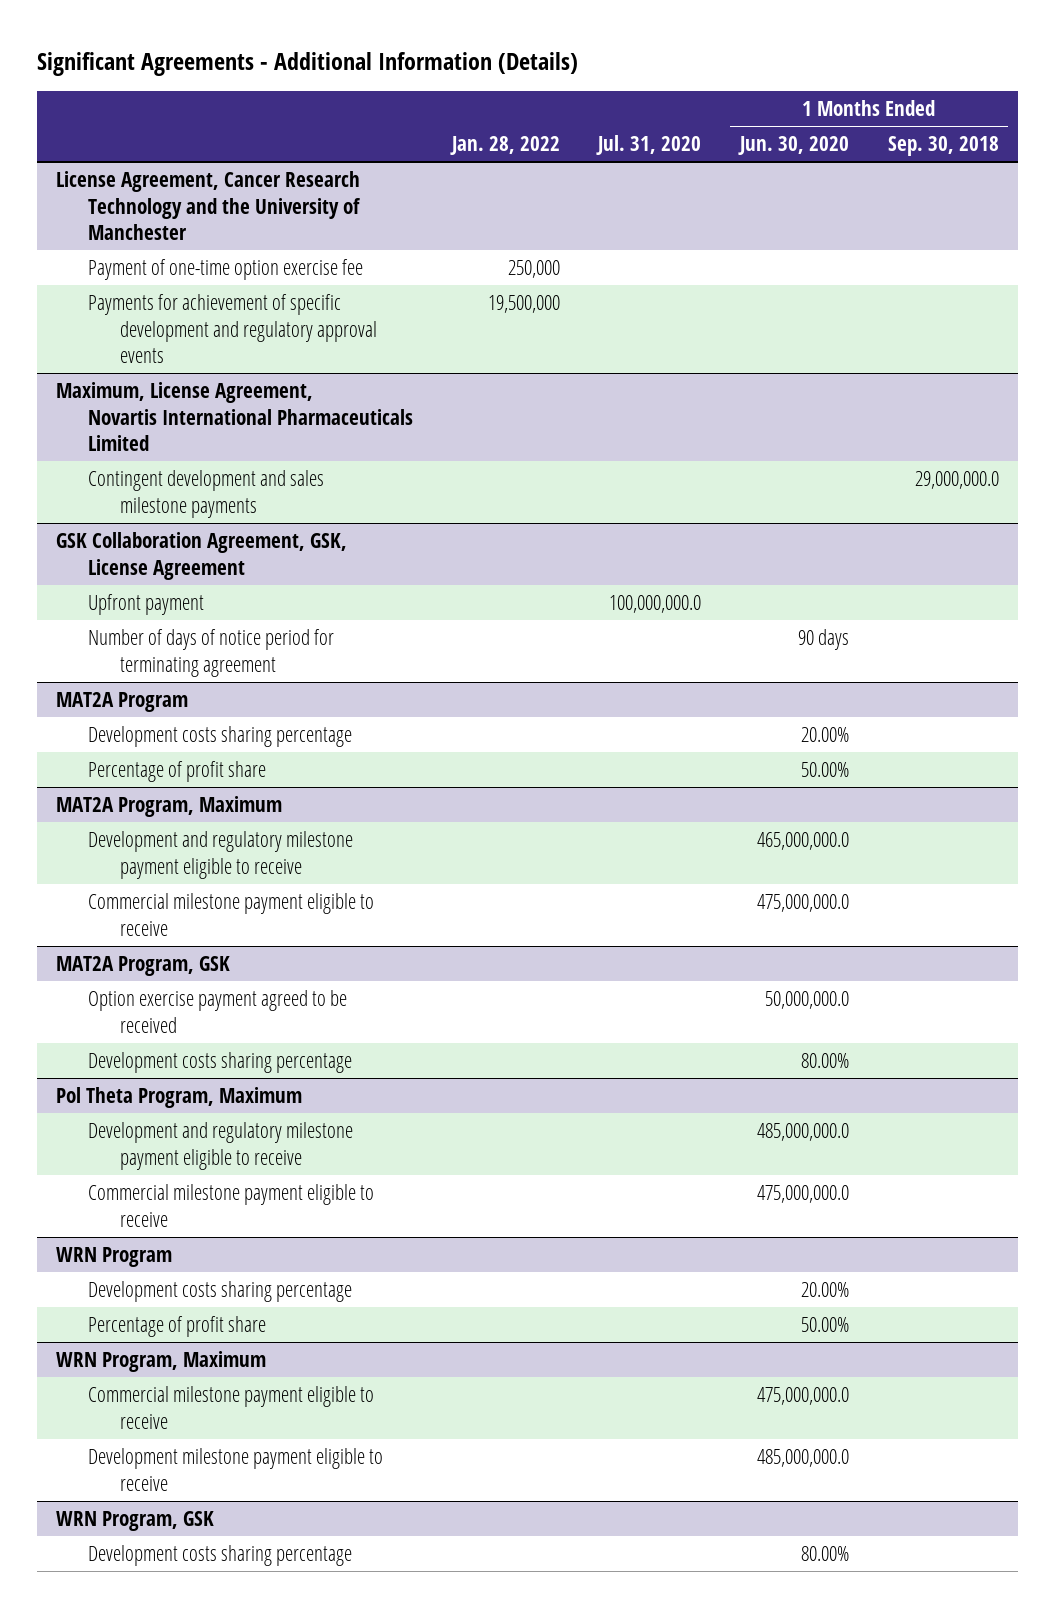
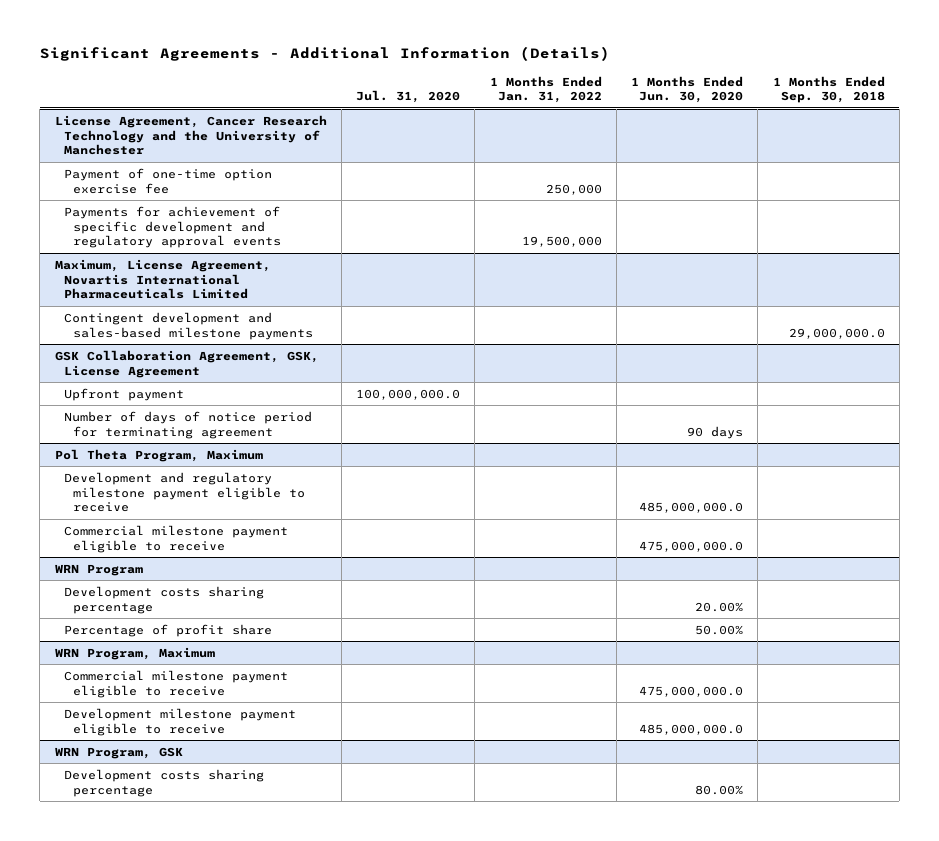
[449,136,560,156] Jan. 28, 2022 -> none
none -> [489,75,602,104] 1 Months Ended Jan. 31, 2022
[88,470,325,518] Contingent development and sales milestone payments -> [63,311,314,340] Contingent development and sales-based milestone payments
[56,692,189,713] MAT2A Program -> none
[88,726,353,748] Development costs sharing percentage -> none
[88,761,267,783] Percentage of profit share -> none
[56,796,283,818] MAT2A Program, Maximum -> none
[88,831,354,879] Development and regulatory milestone payment eligible to receive -> none
[88,893,375,936] Commercial milestone payment eligible to receive -> none
[56,956,231,977] MAT2A Program, GSK -> none
[88,990,348,1033] Option exercise payment agreed to be received -> none
[88,1052,353,1074] Development costs sharing percentage -> none

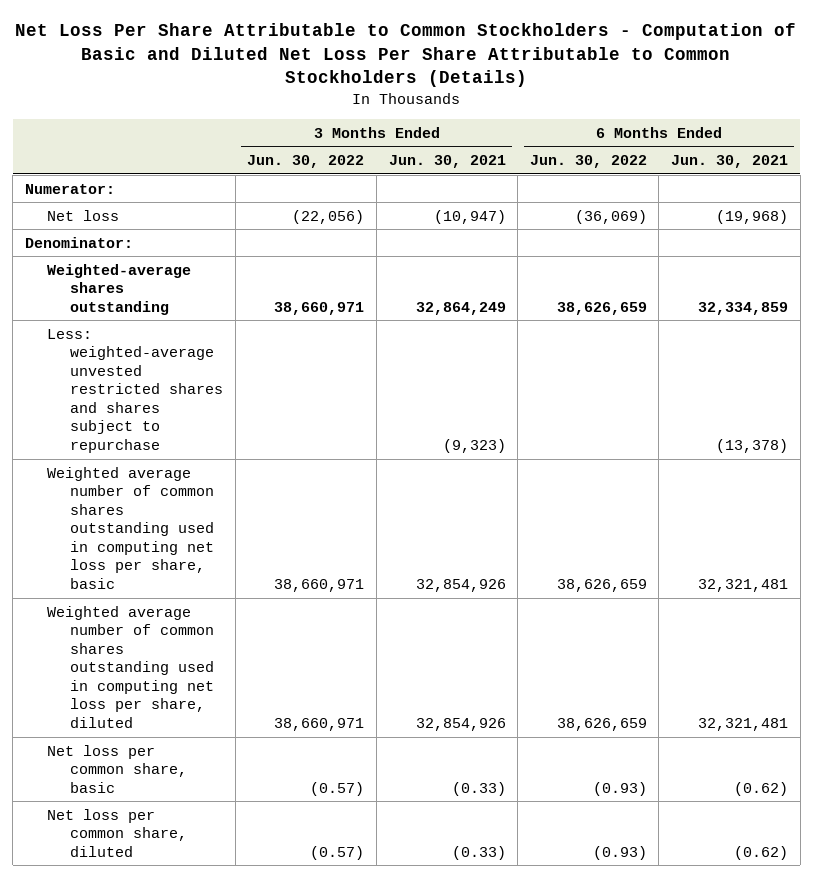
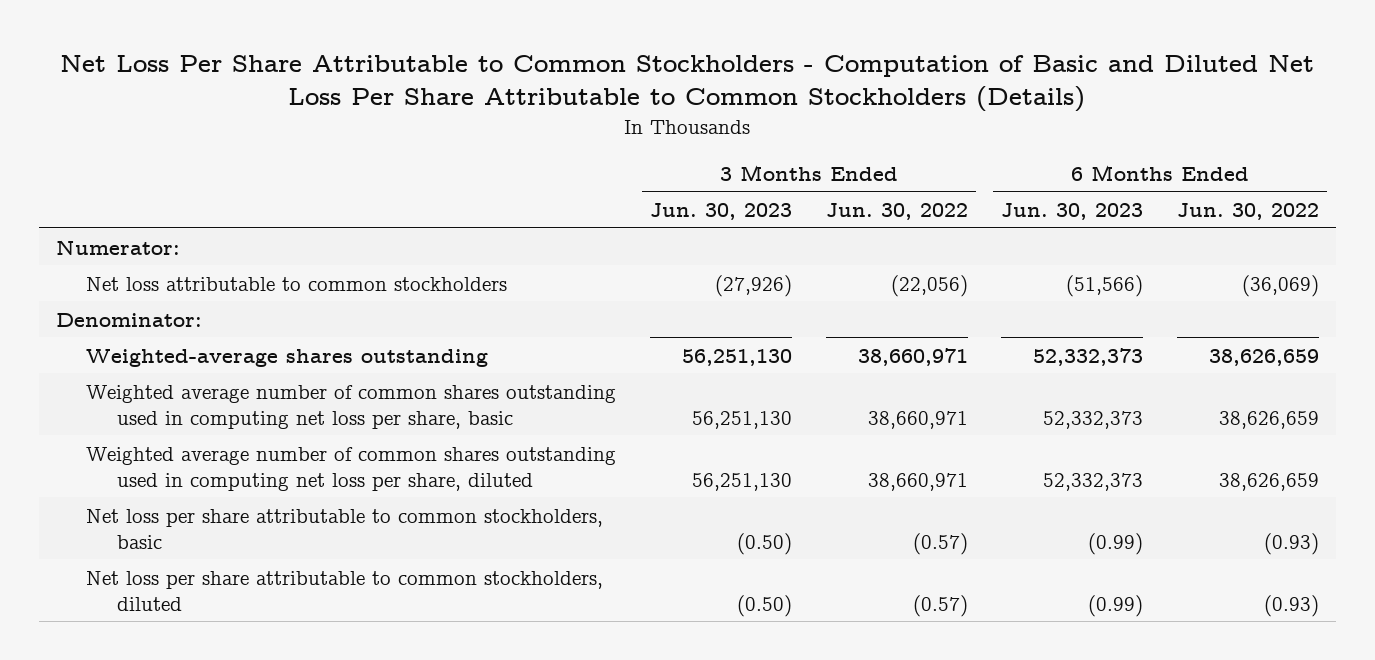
[388,155,506,169] Jun. 30, 2021 -> none
[671,155,789,169] Jun. 30, 2021 -> none
none -> [649,203,792,221] Jun. 30, 2023
none -> [1001,203,1144,221] Jun. 30, 2023
[47,209,120,221] Net loss -> [86,276,508,291] Net loss attributable to common stockholders
[47,328,224,453] Less: weighted-average unvested restricted shares and shares subject to repurchase -> none
[47,744,188,793] Net loss per common share, basic -> [86,508,604,549] Net loss per share attributable to common stockholders, basic
[47,808,188,857] Net loss per common share, diluted -> [86,570,604,611] Net loss per share attributable to common stockholders, diluted

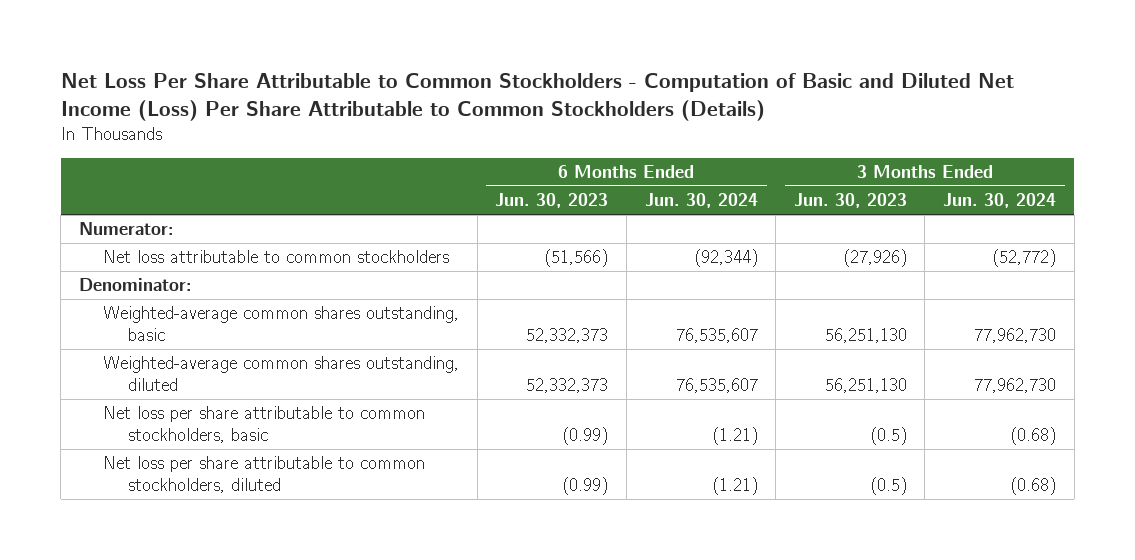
[60,55,1315,113] Net Loss Per Share Attributable to Common Stockholders - Computation of Basic and Diluted Net Loss Per Share Attributable to Common Stockholders (Details) -> [60,73,1014,121] Net Loss Per Share Attributable to Common Stockholders - Computation of Basic and Diluted Net Income (Loss) Per Share Attributable to Common Stockholders (Details)
[825,203,968,221] Jun. 30, 2022 -> none
[1176,203,1319,221] Jun. 30, 2022 -> none
none -> [644,193,758,209] Jun. 30, 2024
none -> [942,193,1056,209] Jun. 30, 2024
[86,348,489,367] Weighted-average shares outstanding -> none
[86,384,617,429] Weighted average number of common shares outstanding used in computing net loss per share, basic -> [103,306,460,342] Weighted-average common shares outstanding, basic
[86,446,617,491] Weighted average number of common shares outstanding used in computing net loss per share, diluted -> [103,356,460,392] Weighted-average common shares outstanding, diluted
[736,532,792,555] (0.50) -> [869,427,907,446] (0.5)
[736,594,792,617] (0.50) -> [869,477,907,496] (0.5)

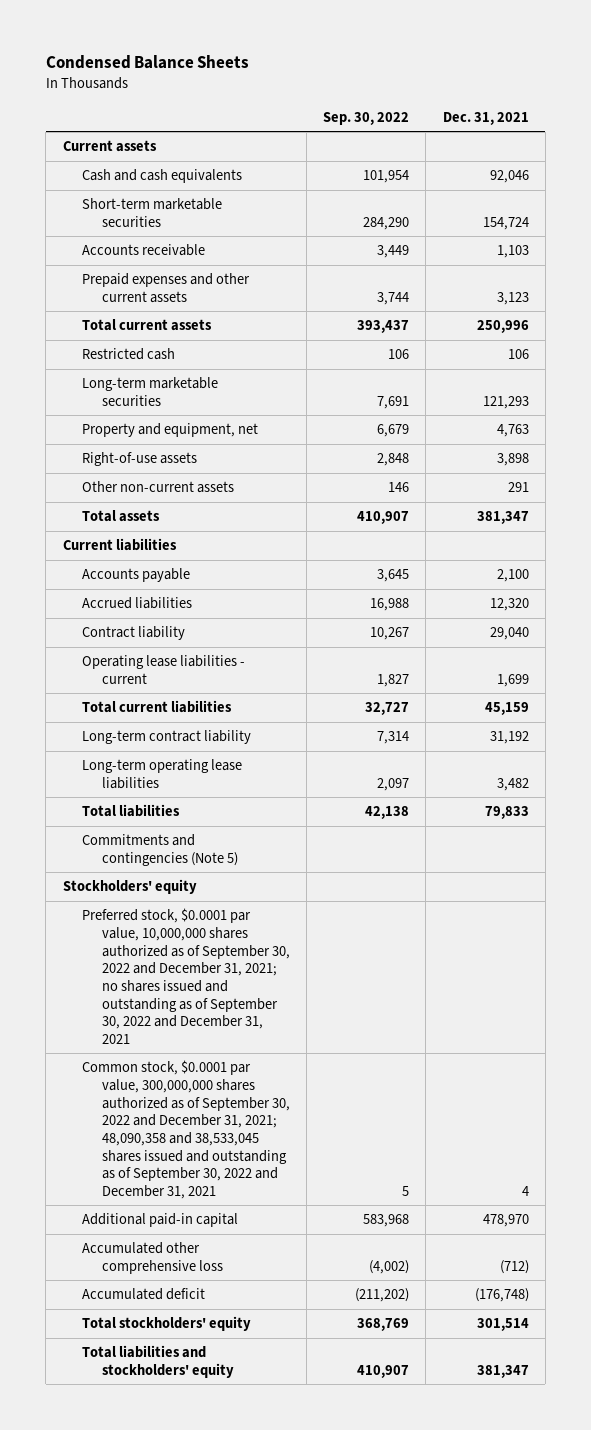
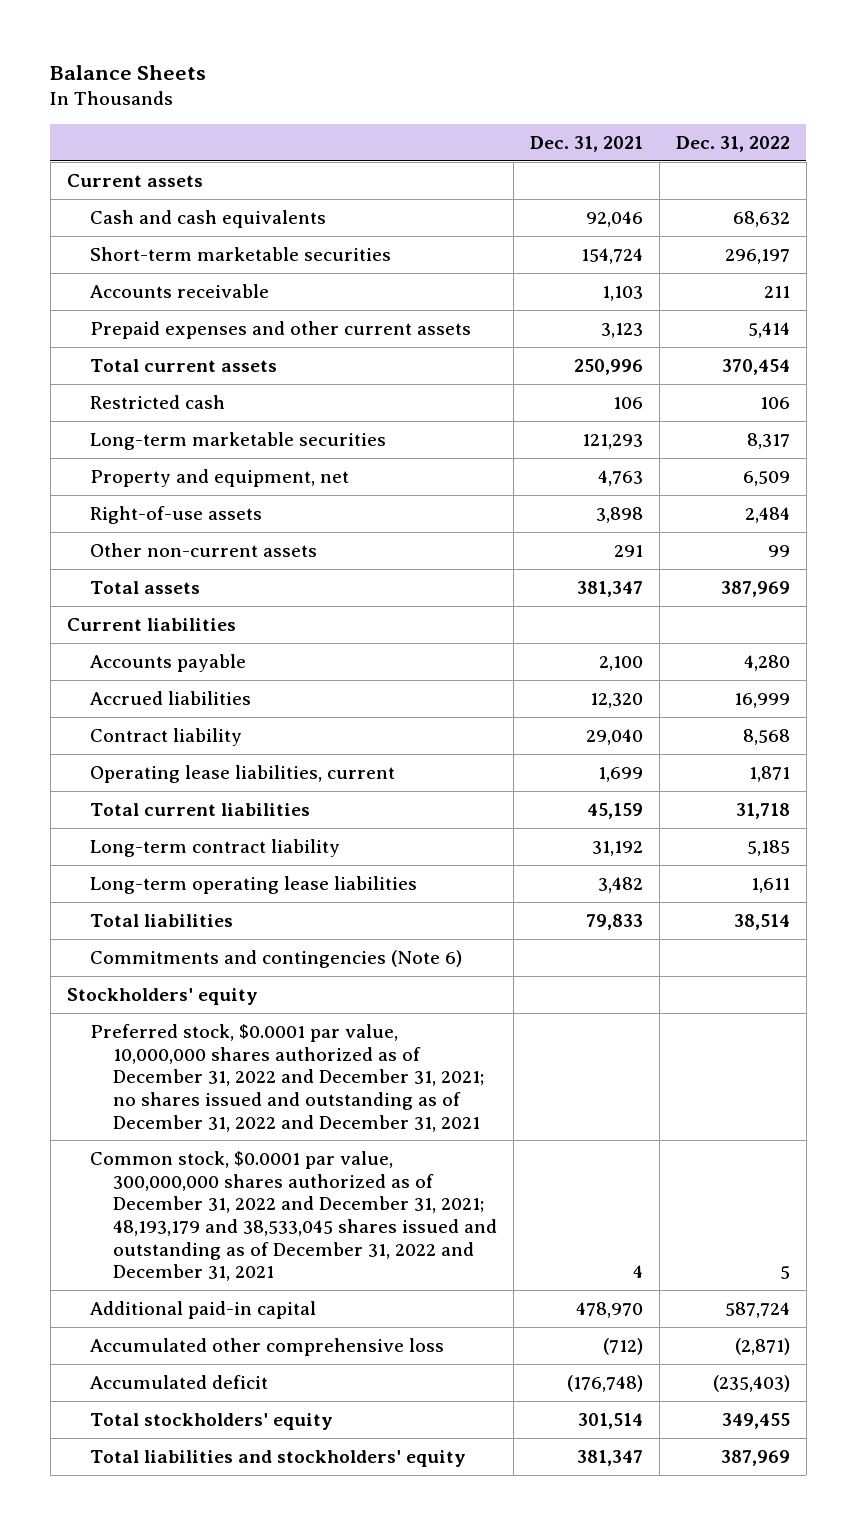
[45,55,249,70] Condensed Balance Sheets -> [50,64,207,80] Balance Sheets
[323,111,410,125] Sep. 30, 2022 -> none
none -> [675,135,790,152] Dec. 31, 2022
[82,655,246,684] Operating lease liabilities - current -> [89,764,395,783] Operating lease liabilities, current
[82,834,238,866] Commitments and contingencies (Note 5) -> [89,949,462,968] Commitments and contingencies (Note 6)
[82,908,290,1044] Preferred stock, $0.0001 par value, 10,000,000 shares authorized as of September 30, 2022 and December 31, 2021; no shares issued and outstanding as of September 30, 2022 and December 31, 2021 -> [89,1023,484,1132] Preferred stock, $0.0001 par value, 10,000,000 shares authorized as of December 31, 2022 and December 31, 2021; no shares issued and outstanding as of December 31, 2022 and December 31, 2021
[82,1060,290,1199] Common stock, $0.0001 par value, 300,000,000 shares authorized as of September 30, 2022 and December 31, 2021; 48,090,358 and 38,533,045 shares issued and outstanding as of September 30, 2022 and December 31, 2021 -> [89,1150,497,1282] Common stock, $0.0001 par value, 300,000,000 shares authorized as of December 31, 2022 and December 31, 2021; 48,193,179 and 38,533,045 shares issued and outstanding as of December 31, 2022 and December 31, 2021

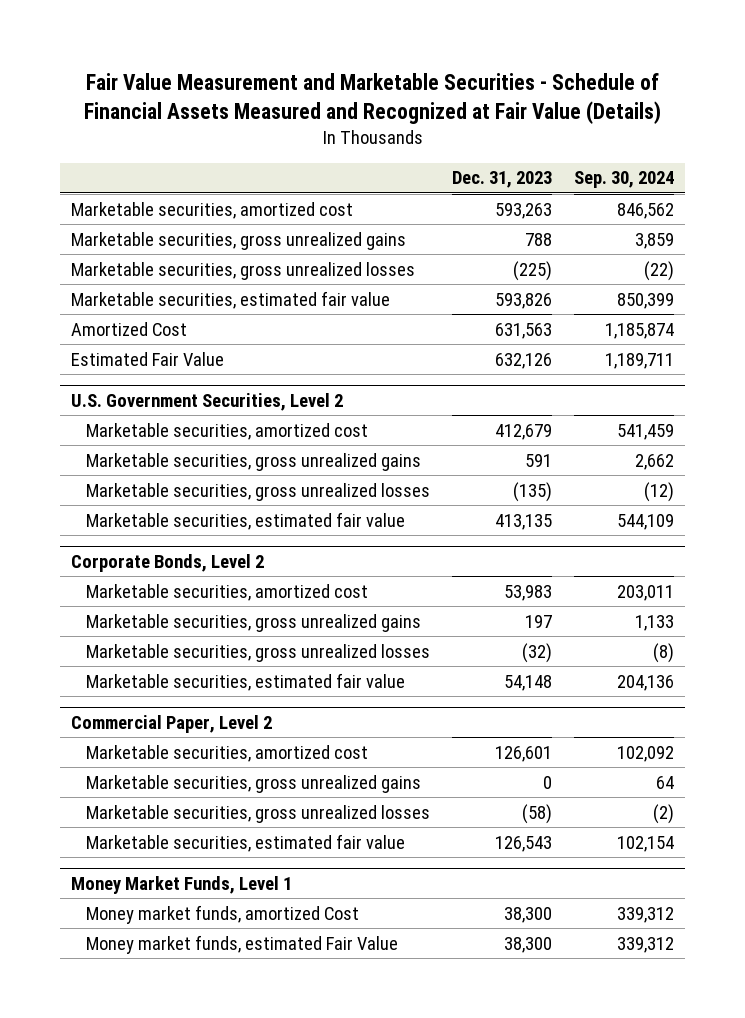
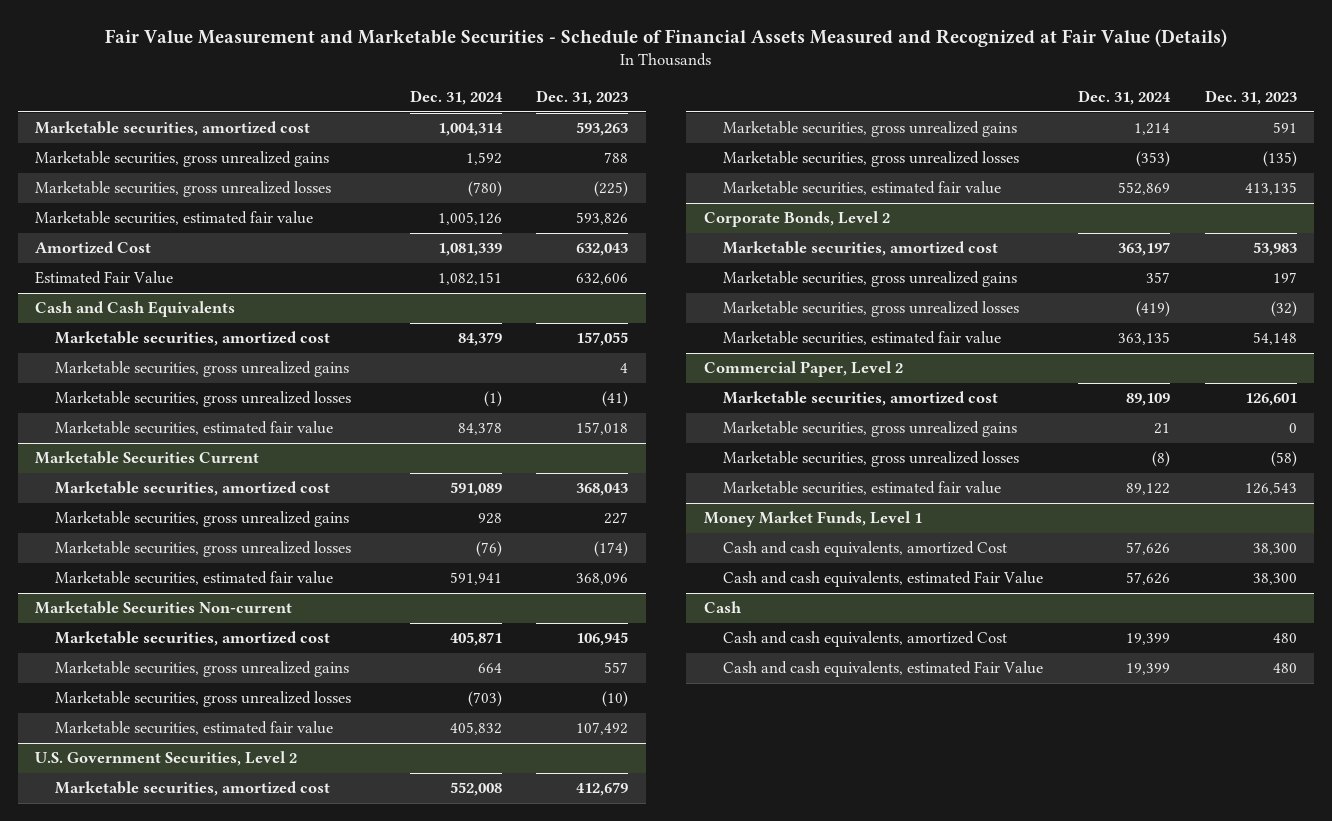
[573,171,674,189] Sep. 30, 2024 -> none
none -> [409,89,503,105] Dec. 31, 2024
[495,322,553,339] 631,563 -> [576,243,629,257] 632,043
[495,352,553,369] 632,126 -> [576,273,629,286] 632,606
none -> [35,301,236,318] Cash and Cash Equivalents
none -> [54,331,330,347] Marketable securities, amortized cost
none -> [54,361,349,378] Marketable securities, gross unrealized gains
none -> [54,391,351,408] Marketable securities, gross unrealized losses
none -> [54,421,333,436] Marketable securities, estimated fair value
none -> [35,451,260,465] Marketable Securities Current
none -> [54,481,330,497] Marketable securities, amortized cost
none -> [54,511,349,528] Marketable securities, gross unrealized gains
none -> [54,541,351,558] Marketable securities, gross unrealized losses
none -> [54,571,333,586] Marketable securities, estimated fair value
none -> [35,601,293,615] Marketable Securities Non-current
none -> [54,631,330,647] Marketable securities, amortized cost
none -> [54,661,349,678] Marketable securities, gross unrealized gains
none -> [54,691,351,708] Marketable securities, gross unrealized losses
none -> [54,721,333,736] Marketable securities, estimated fair value
[86,904,360,924] Money market funds, amortized Cost -> [723,541,1008,558] Cash and cash equivalents, amortized Cost
[86,934,399,954] Money market funds, estimated Fair Value -> [723,571,1044,588] Cash and cash equivalents, estimated Fair Value
none -> [703,601,742,614] Cash
none -> [723,631,1008,648] Cash and cash equivalents, amortized Cost
none -> [723,661,1044,678] Cash and cash equivalents, estimated Fair Value

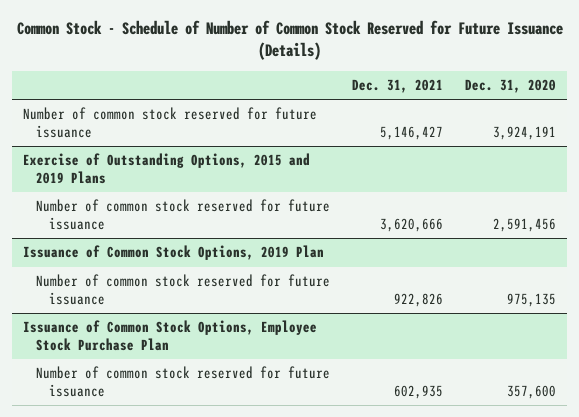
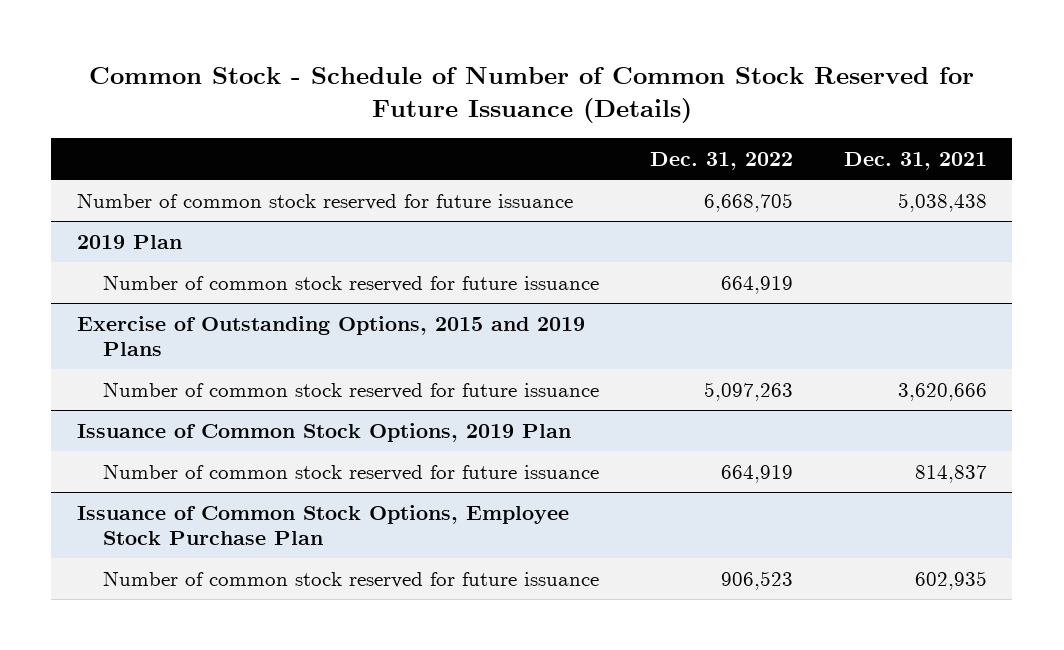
[465,78,557,93] Dec. 31, 2020 -> none
none -> [650,151,794,170] Dec. 31, 2022
[380,125,444,140] 5,146,427 -> [897,192,987,212] 5,038,438
none -> [76,234,182,249] 2019 Plan
none -> [103,274,600,292] Number of common stock reserved for future issuance
[394,292,444,307] 922,826 -> [914,464,987,483] 814,837

